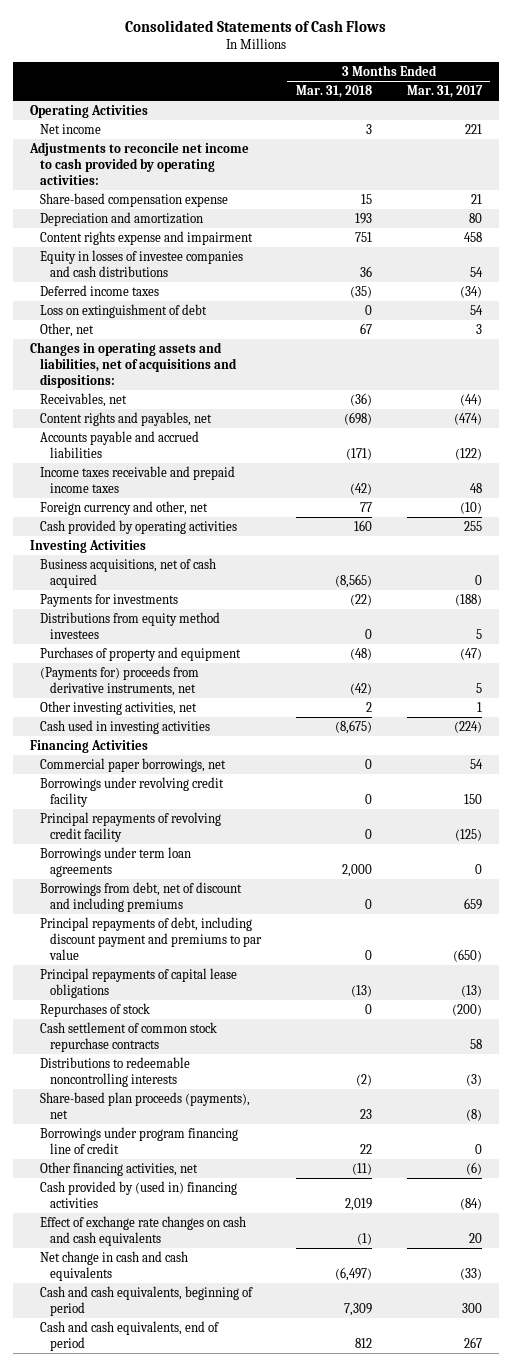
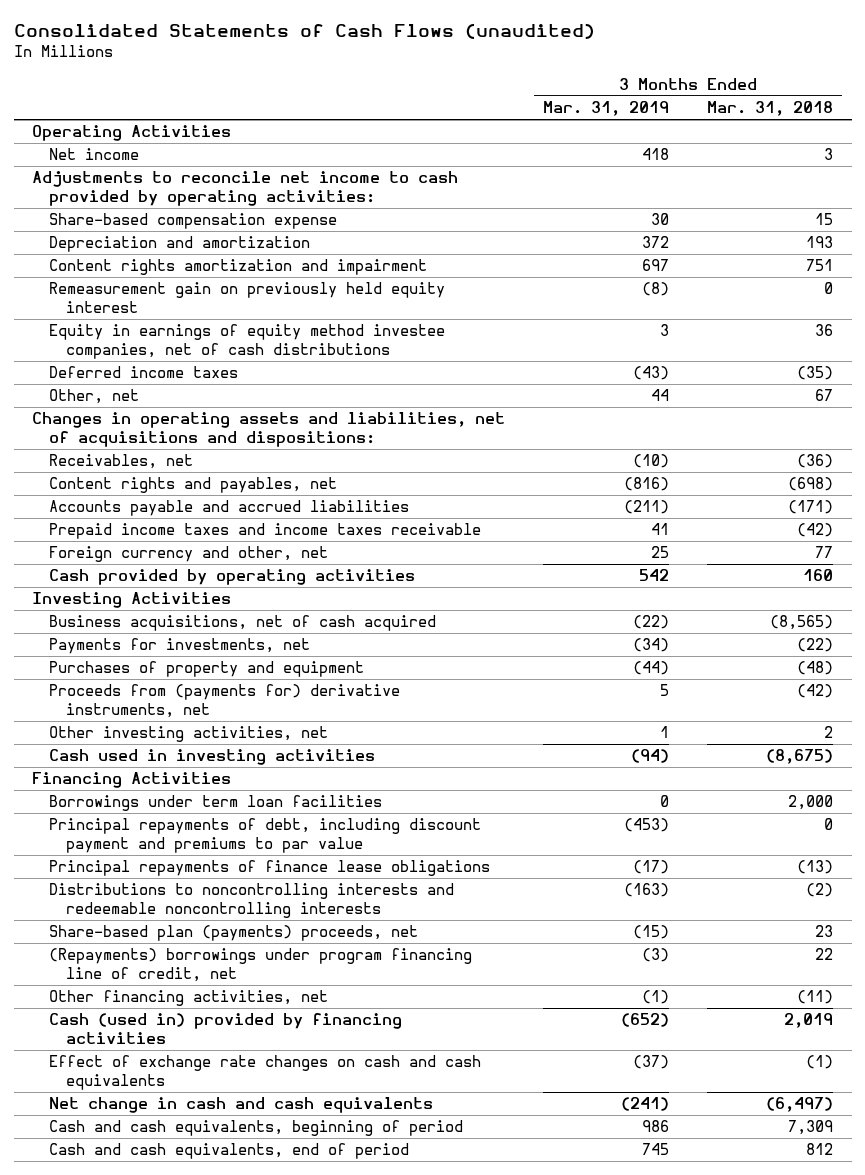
[125,20,387,33] Consolidated Statements of Cash Flows -> [13,22,595,39] Consolidated Statements of Cash Flows (unaudited)
[406,84,483,98] Mar. 31, 2017 -> none
none -> [543,101,670,117] Mar. 31, 2019
[40,230,254,245] Content rights expense and impairment -> [49,259,428,276] Content rights amortization and impairment
none -> [49,282,446,313] Remeasurement gain on previously held equity interest
[40,249,244,277] Equity in losses of investee companies and cash distributions -> [49,324,446,359] Equity in earnings of equity method investee companies, net of cash distributions
[40,303,208,318] Loss on extinguishment of debt -> none
[40,465,236,493] Income taxes receivable and prepaid income taxes -> [49,523,482,540] Prepaid income taxes and income taxes receivable
[40,611,221,639] Distributions from equity method investees -> none
[40,593,179,607] Payments for investments -> [49,638,311,655] Payments for investments, net
[40,665,200,696] (Payments for) proceeds from derivative instruments, net -> [49,684,401,718] Proceeds from (payments for) derivative instruments, net
[40,757,227,772] Commercial paper borrowings, net -> none
[40,776,225,807] Borrowings under revolving credit facility -> none
[40,811,222,842] Principal repayments of revolving credit facility -> none
[40,881,243,912] Borrowings from debt, net of discount and including premiums -> none
[40,846,192,877] Borrowings under term loan agreements -> [49,795,383,812] Borrowings under term loan facilities
[40,1002,151,1017] Repurchases of stock -> none
[40,1021,218,1052] Cash settlement of common stock repurchase contracts -> none
[40,967,238,998] Principal repayments of capital lease obligations -> [49,860,491,877] Principal repayments of finance lease obligations
[40,1056,191,1087] Distributions to redeemable noncontrolling interests -> [49,883,455,918] Distributions to noncontrolling interests and redeemable noncontrolling interests
[40,1091,251,1119] Share-based plan proceeds (payments), net -> [49,925,419,942] Share-based plan (payments) proceeds, net
[40,1126,239,1154] Borrowings under program financing line of credit -> [49,948,473,982] (Repayments) borrowings under program financing line of credit, net
[40,1180,238,1208] Cash provided by (used in) financing activities -> [49,1013,403,1044] Cash (used in) provided by financing activities

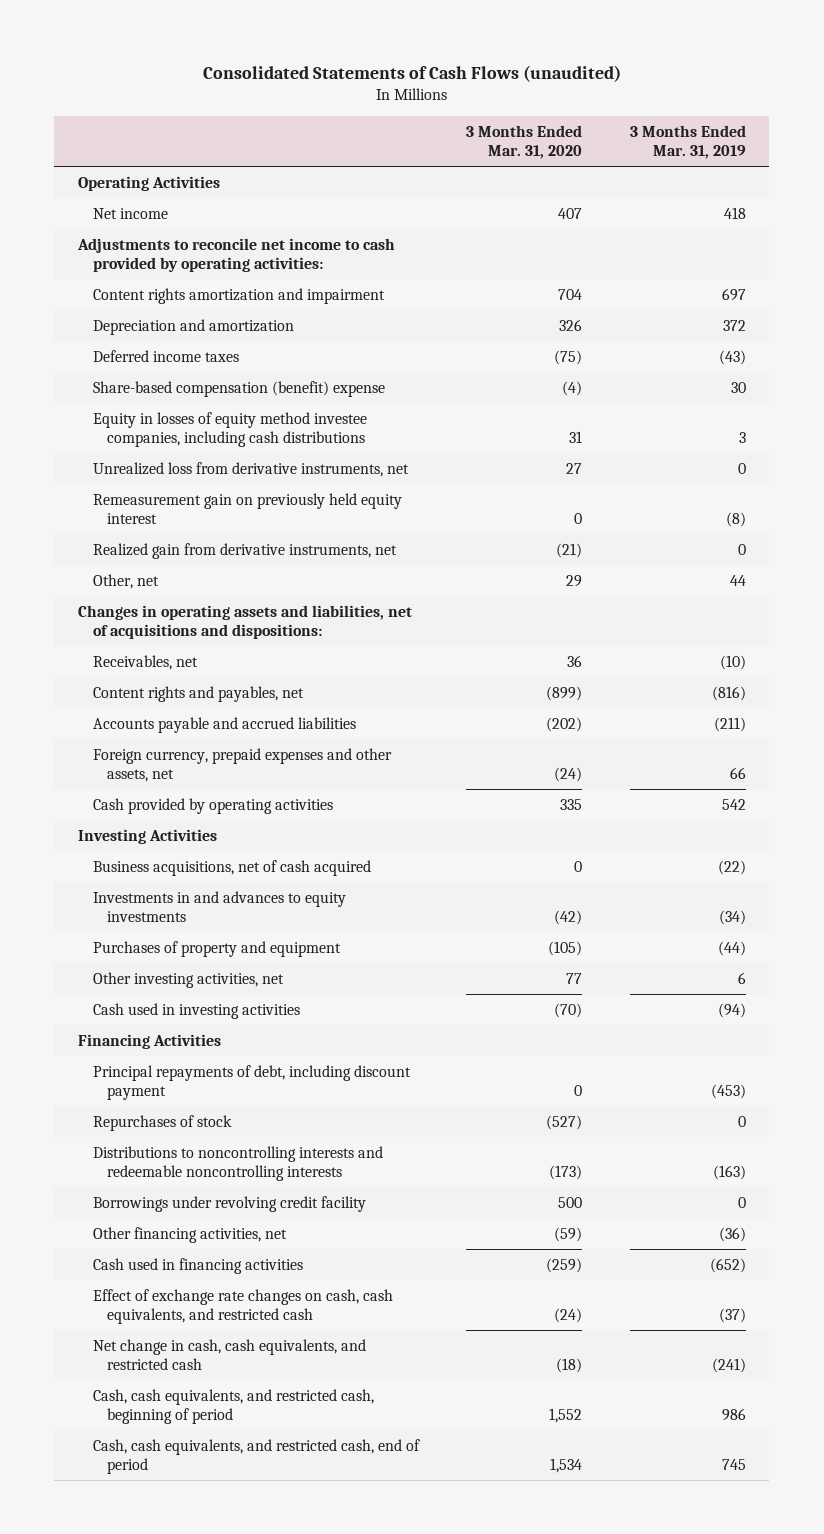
[706,101,833,117] Mar. 31, 2018 -> none
none -> [466,125,583,160] 3 Months Ended Mar. 31, 2020
[49,213,338,230] Share-based compensation expense -> none
[49,324,446,359] Equity in earnings of equity method investee companies, net of cash distributions -> none
[49,236,311,253] Depreciation and amortization -> [92,319,294,336] Depreciation and amortization
none -> [92,381,385,398] Share-based compensation (benefit) expense
none -> [92,412,367,448] Equity in losses of equity method investee companies, including cash distributions
none -> [92,462,409,478] Unrealized loss from derivative instruments, net
[49,282,446,313] Remeasurement gain on previously held equity interest -> [92,493,402,525] Remeasurement gain on previously held equity interest
none -> [92,543,397,560] Realized gain from derivative instruments, net
[49,523,482,540] Prepaid income taxes and income taxes receivable -> none
[49,546,329,563] Foreign currency and other, net -> [92,748,392,783] Foreign currency, prepaid expenses and other assets, net
[651,546,670,559] 25 -> [729,767,746,780] 66
[49,638,311,655] Payments for investments, net -> [92,891,346,923] Investments in and advances to equity investments
[49,684,401,718] Proceeds from (payments for) derivative instruments, net -> none
[660,726,670,739] 1 -> [737,972,746,985] 6
[49,795,383,812] Borrowings under term loan facilities -> none
[49,860,491,877] Principal repayments of finance lease obligations -> none
[49,818,482,853] Principal repayments of debt, including discount payment and premiums to par value -> [92,1065,411,1101] Principal repayments of debt, including discount payment
none -> [92,1115,232,1132] Repurchases of stock
[49,925,419,942] Share-based plan (payments) proceeds, net -> none
[49,948,473,982] (Repayments) borrowings under program financing line of credit, net -> none
none -> [92,1196,366,1213] Borrowings under revolving credit facility
[642,990,670,1005] (1) -> [718,1227,746,1243] (36)
[49,1013,403,1044] Cash (used in) provided by financing activities -> [92,1258,303,1275] Cash used in financing activities
[49,1055,482,1090] Effect of exchange rate changes on cash and cash equivalents -> [92,1289,393,1325] Effect of exchange rate changes on cash, cash equivalents, and restricted cash
[49,1097,434,1114] Net change in cash and cash equivalents -> [92,1339,366,1371] Net change in cash, cash equivalents, and restricted cash
[49,1120,464,1137] Cash and cash equivalents, beginning of period -> [92,1389,374,1425] Cash, cash equivalents, and restricted cash, beginning of period
[49,1143,410,1160] Cash and cash equivalents, end of period -> [92,1439,420,1475] Cash, cash equivalents, and restricted cash, end of period

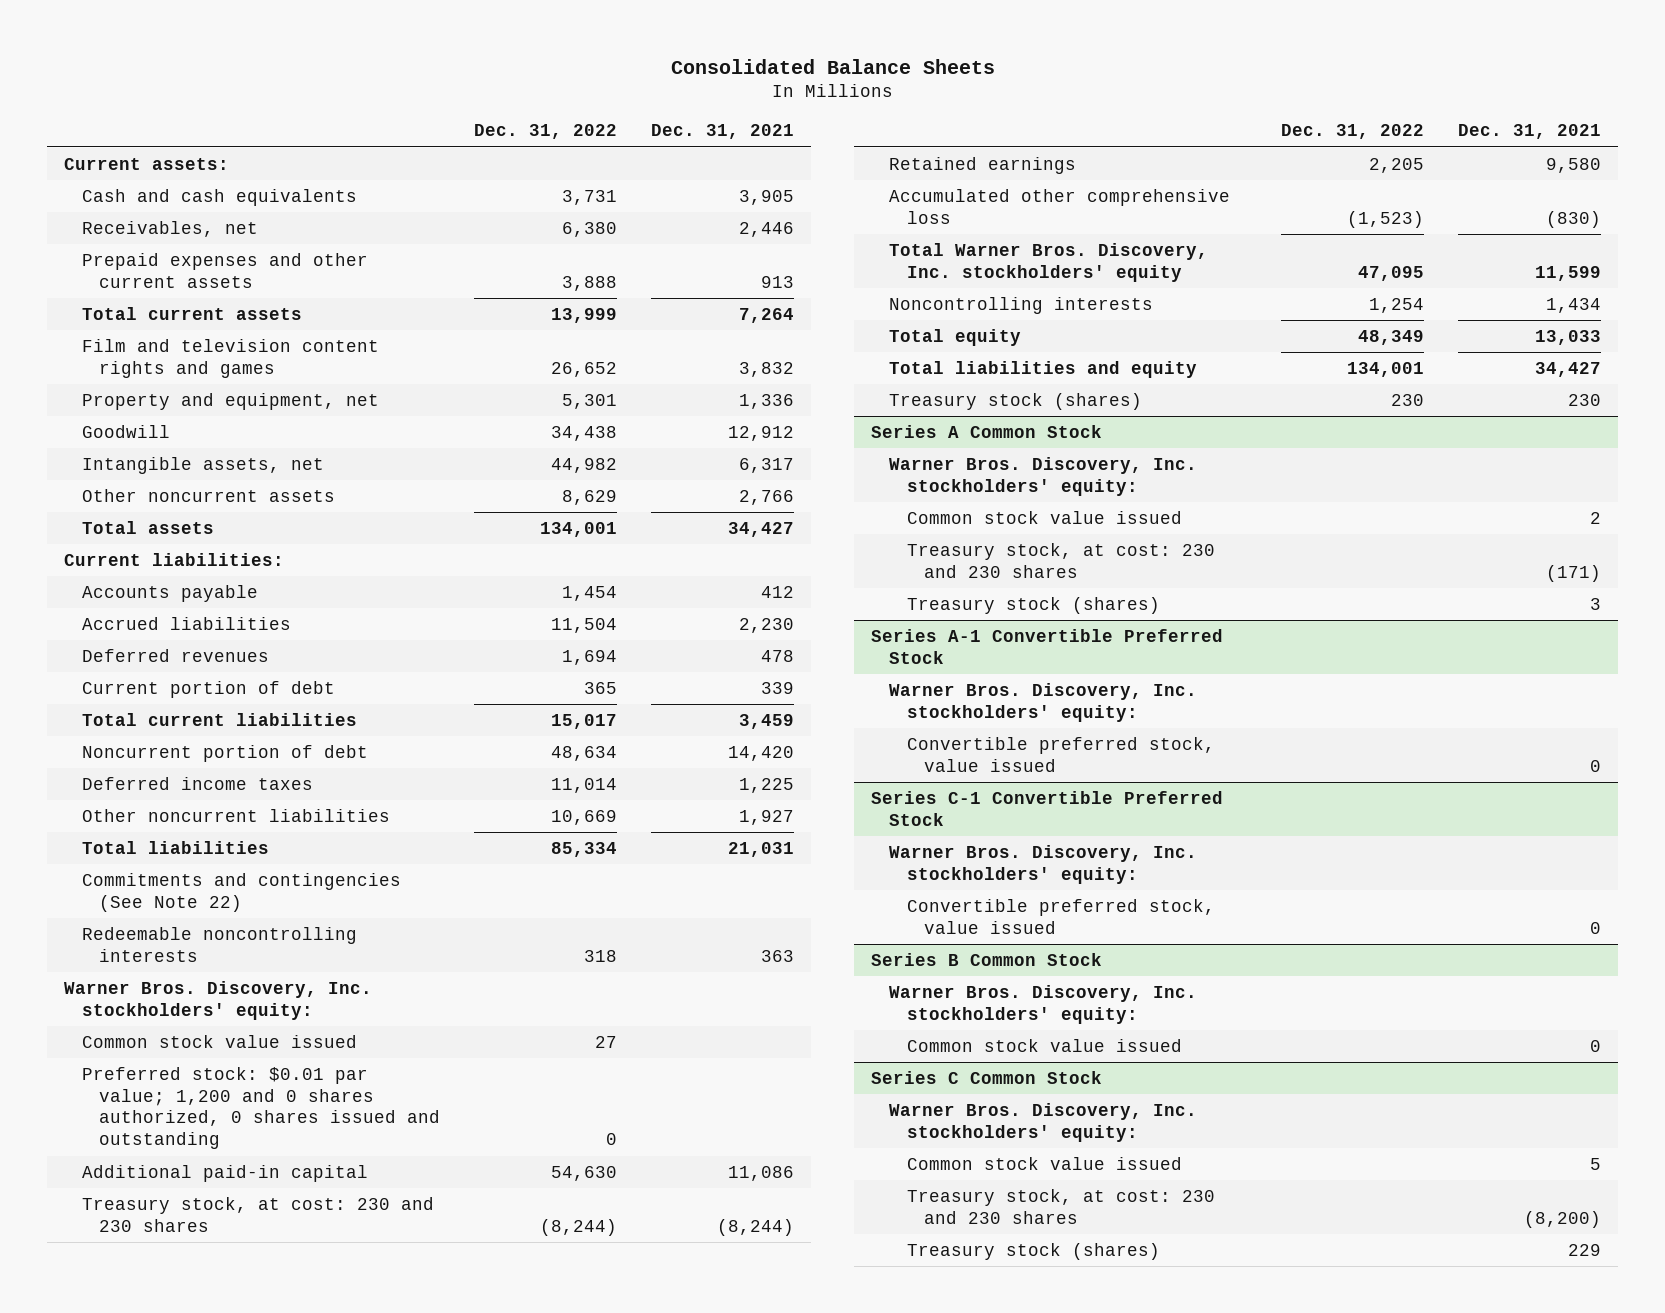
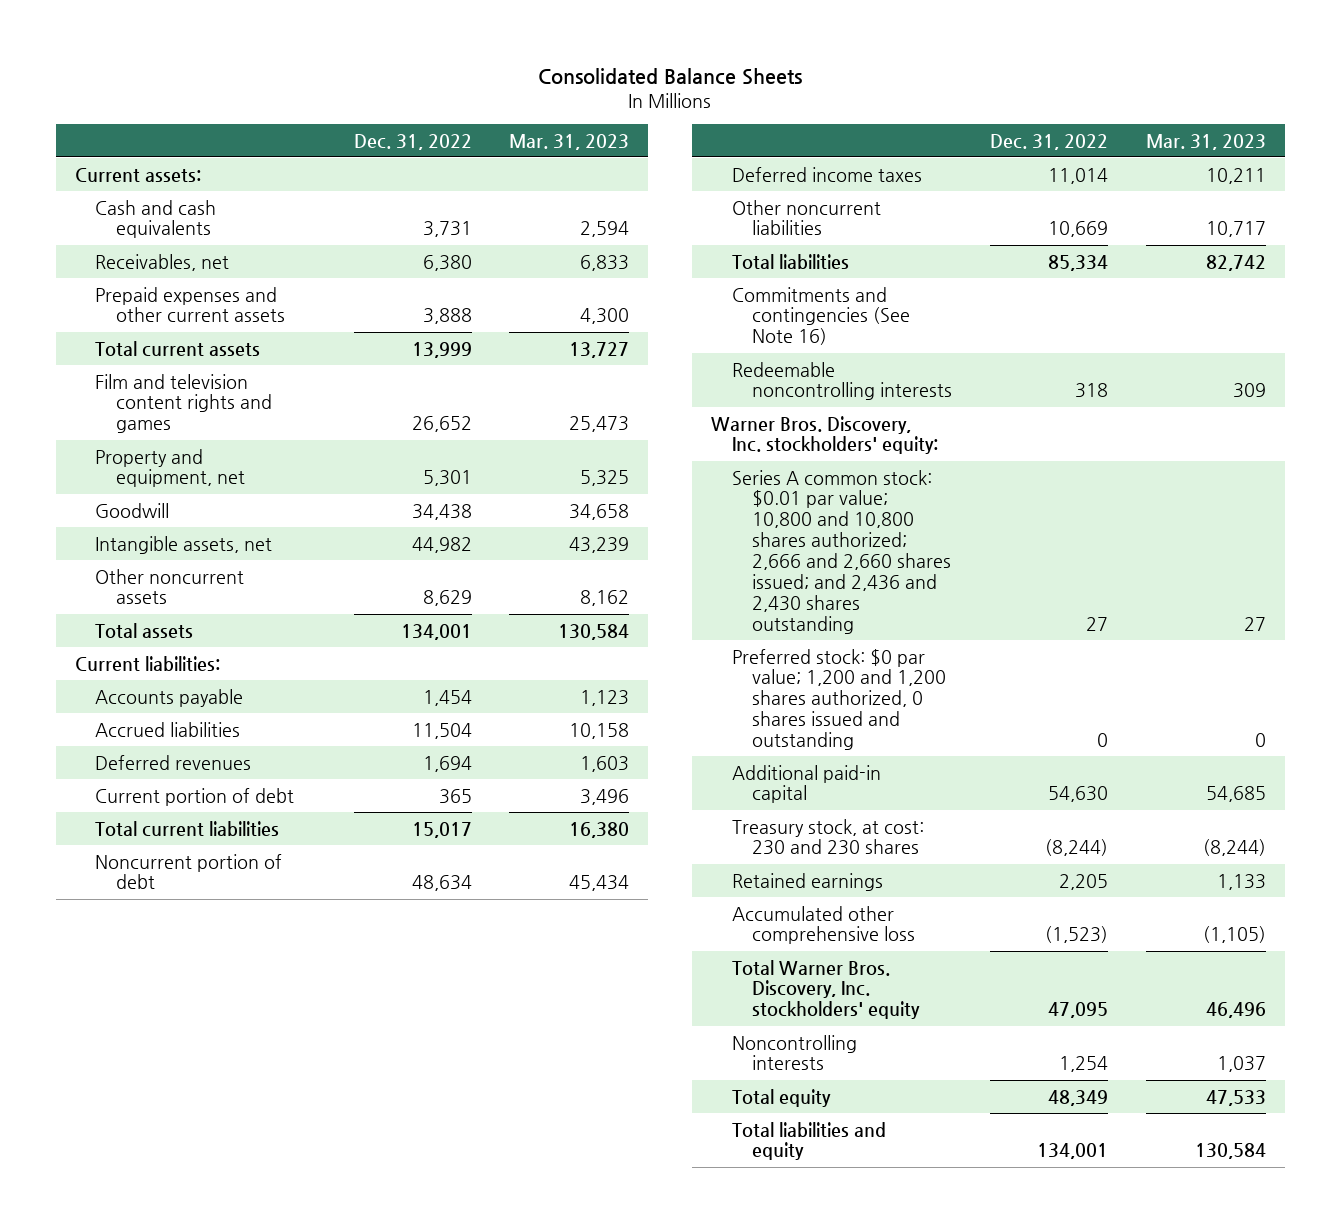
[650,124,794,140] Dec. 31, 2021 -> none
none -> [509,133,630,150] Mar. 31, 2023
[81,872,401,912] Commitments and contingencies (See Note 22) -> [731,286,911,346] Commitments and contingencies (See Note 16)
[81,1034,357,1048] Common stock value issued -> [731,469,952,634] Series A common stock: $0.01 par value; 10,800 and 10,800 shares authorized; 2,666 and 2,660 shares issued; and 2,436 and 2,430 shares outstanding
[81,1066,441,1150] Preferred stock: $0.01 par value; 1,200 and 0 shares authorized, 0 shares issued and outstanding -> [731,648,947,751] Preferred stock: $0 par value; 1,200 and 1,200 shares authorized, 0 shares issued and outstanding
[888,392,1142,410] Treasury stock (shares) -> none
[871,424,1103,438] Series A Common Stock -> none
[888,456,1197,496] Warner Bros. Discovery, Inc. stockholders' equity: -> none
[906,510,1182,524] Common stock value issued -> none
[906,542,1215,578] Treasury stock, at cost: 230 and 230 shares -> none
[906,596,1160,614] Treasury stock (shares) -> none
[871,628,1224,664] Series A-1 Convertible Preferred Stock -> none
[888,682,1197,722] Warner Bros. Discovery, Inc. stockholders' equity: -> none
[906,736,1215,772] Convertible preferred stock, value issued -> none
[871,790,1224,826] Series C-1 Convertible Preferred Stock -> none
[888,844,1197,884] Warner Bros. Discovery, Inc. stockholders' equity: -> none
[906,898,1215,934] Convertible preferred stock, value issued -> none
[871,952,1103,966] Series B Common Stock -> none
[888,984,1197,1024] Warner Bros. Discovery, Inc. stockholders' equity: -> none
[906,1038,1182,1052] Common stock value issued -> none
[871,1070,1103,1084] Series C Common Stock -> none
[888,1102,1197,1142] Warner Bros. Discovery, Inc. stockholders' equity: -> none
[906,1156,1182,1170] Common stock value issued -> none
[906,1188,1215,1224] Treasury stock, at cost: 230 and 230 shares -> none
[906,1242,1160,1260] Treasury stock (shares) -> none

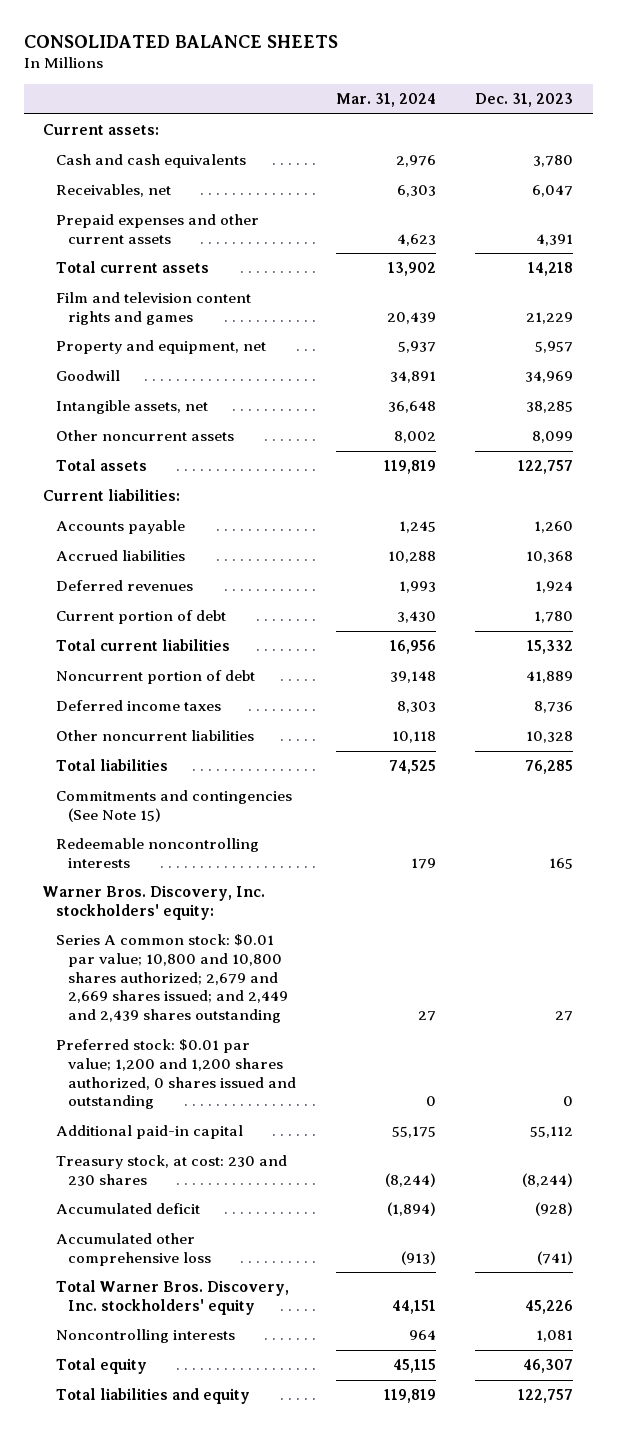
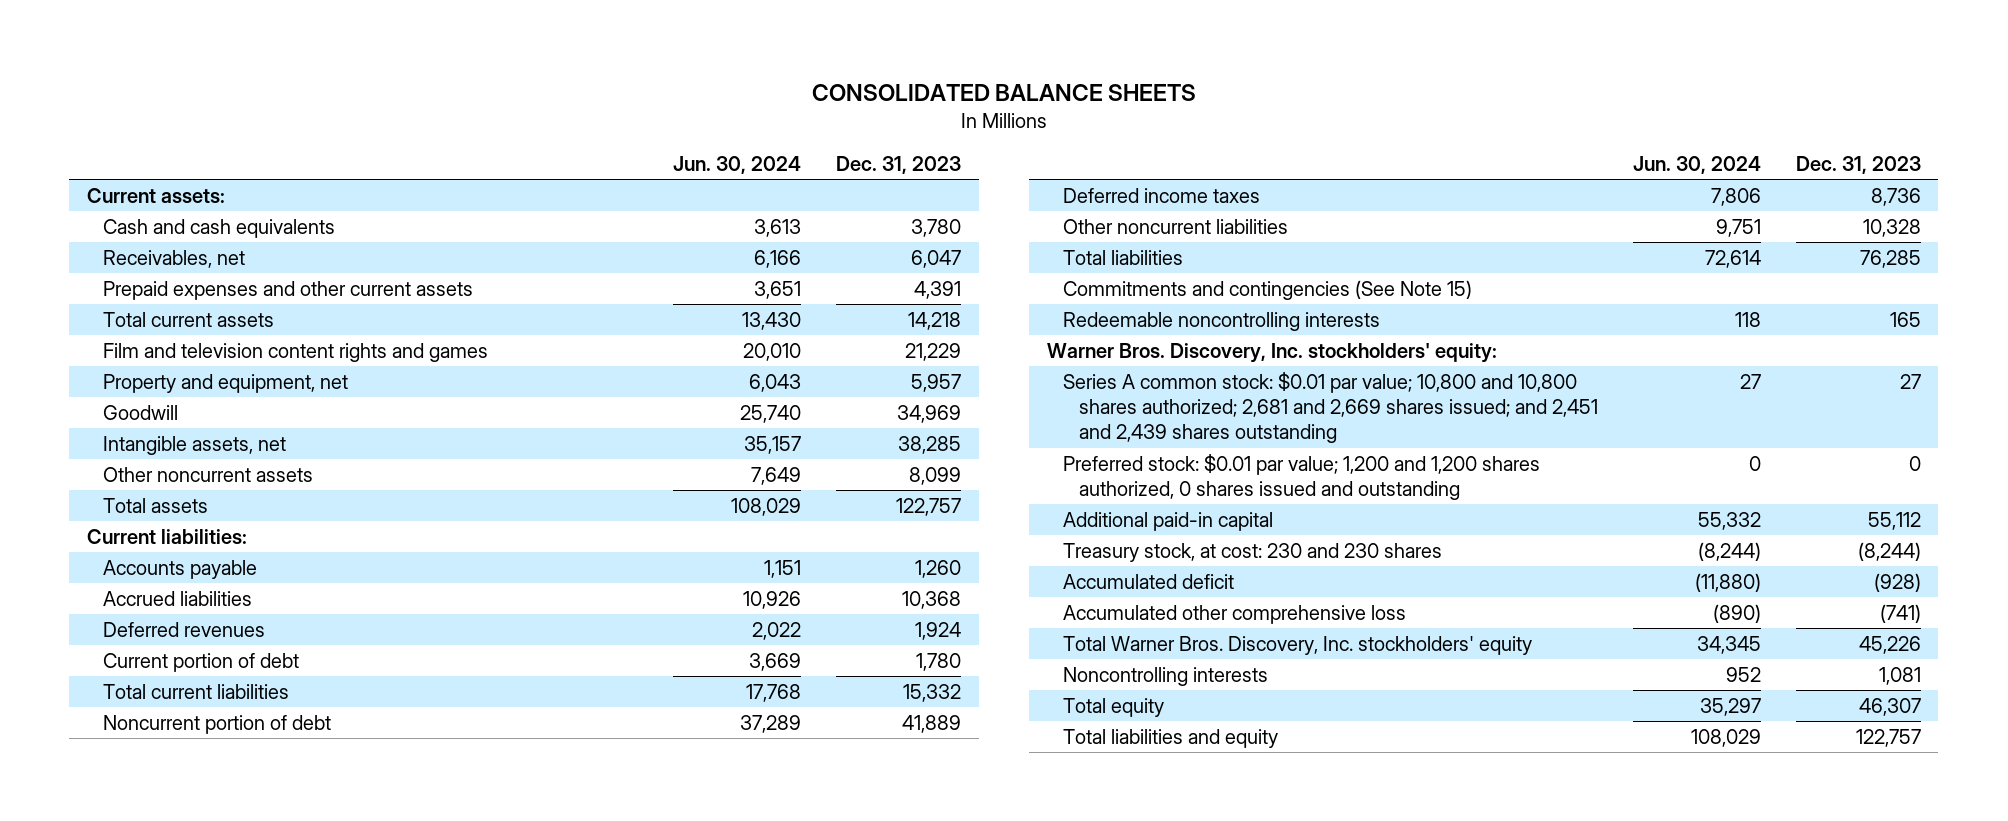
[335,93,436,108] Mar. 31, 2024 -> none
none -> [673,155,802,174] Jun. 30, 2024
[55,934,289,1023] Series A common stock: $0.01 par value; 10,800 and 10,800 shares authorized; 2,679 and 2,669 shares issued; and 2,449 and 2,439 shares outstanding -> [1062,371,1598,444] Series A common stock: $0.01 par value; 10,800 and 10,800 shares authorized; 2,681 and 2,669 shares issued; and 2,451 and 2,439 shares outstanding

